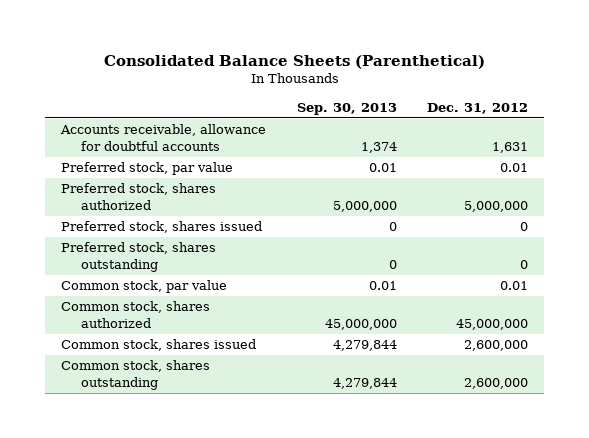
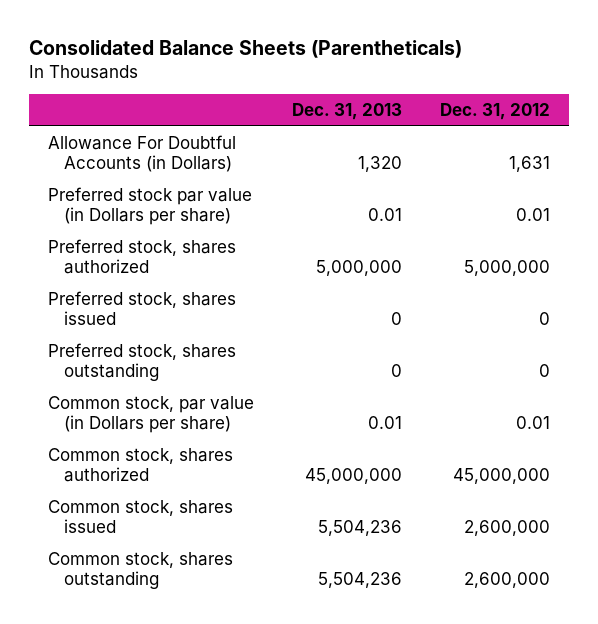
[103,54,485,69] Consolidated Balance Sheets (Parenthetical) -> [28,39,462,58] Consolidated Balance Sheets (Parentheticals)
[296,102,397,115] Sep. 30, 2013 -> none
none -> [292,103,403,121] Dec. 31, 2013
[59,124,266,152] Accounts receivable, allowance for doubtful accounts -> [47,134,236,173] Allowance For Doubtful Accounts (in Dollars)
[60,162,233,176] Preferred stock, par value -> [47,186,252,226] Preferred stock par value (in Dollars per share)
[60,280,227,294] Common stock, par value -> [47,395,254,434] Common stock, par value (in Dollars per share)

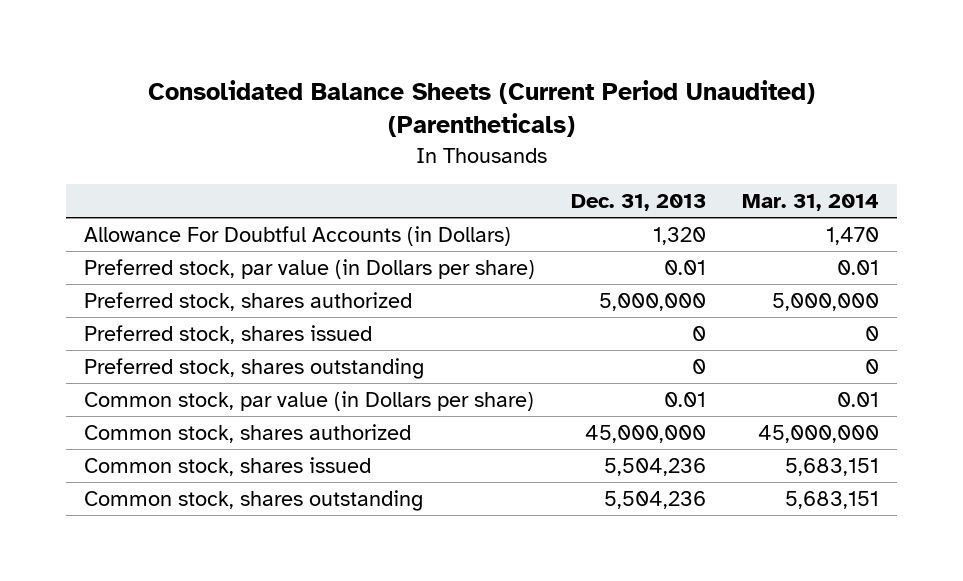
[28,39,462,58] Consolidated Balance Sheets (Parentheticals) -> [147,79,815,138] Consolidated Balance Sheets (Current Period Unaudited) (Parentheticals)
[440,103,551,121] Dec. 31, 2012 -> none
none -> [742,194,880,212] Mar. 31, 2014
[47,186,252,226] Preferred stock par value (in Dollars per share) -> [84,258,536,279] Preferred stock, par value (in Dollars per share)

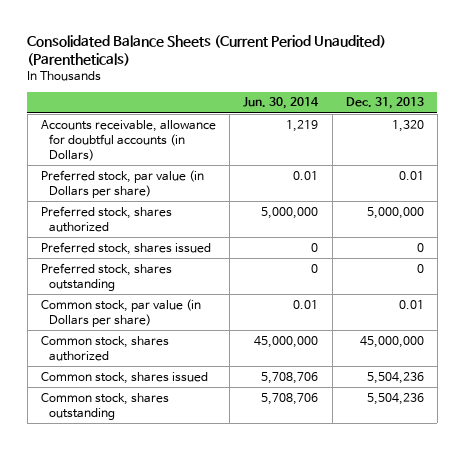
[742,194,880,212] Mar. 31, 2014 -> none
none -> [243,97,320,110] Jun. 30, 2014
[84,225,512,246] Allowance For Doubtful Accounts (in Dollars) -> [40,119,216,162] Accounts receivable, allowance for doubtful accounts (in Dollars)

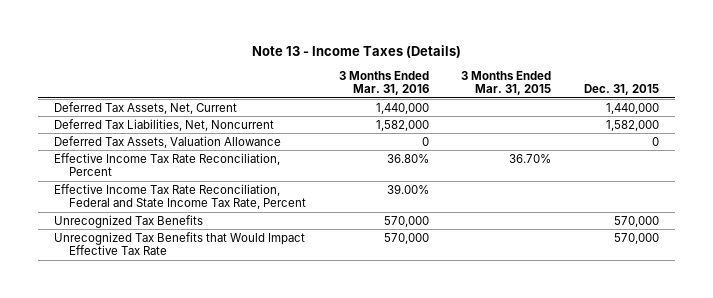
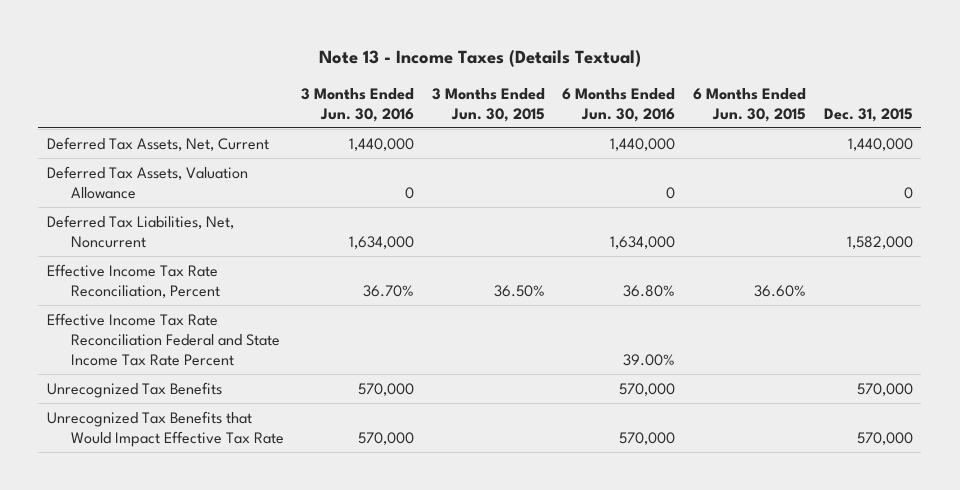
[251,44,461,58] Note 13 - Income Taxes (Details) -> [318,50,641,68] Note 13 - Income Taxes (Details Textual)
[338,70,429,96] 3 Months Ended Mar. 31, 2016 -> none
[461,70,552,96] 3 Months Ended Mar. 31, 2015 -> none
none -> [301,87,415,122] 3 Months Ended Jun. 30, 2016
none -> [431,87,545,122] 3 Months Ended Jun. 30, 2015
none -> [562,87,676,122] 6 Months Ended Jun. 30, 2016
none -> [693,87,807,122] 6 Months Ended Jun. 30, 2015
[54,118,275,131] Deferred Tax Liabilities, Net, Noncurrent -> [47,214,235,248] Deferred Tax Liabilities, Net, Noncurrent
[54,183,307,210] Effective Income Tax Rate Reconciliation, Federal and State Income Tax Rate, Percent -> [47,312,280,366] Effective Income Tax Rate Reconciliation Federal and State Income Tax Rate Percent

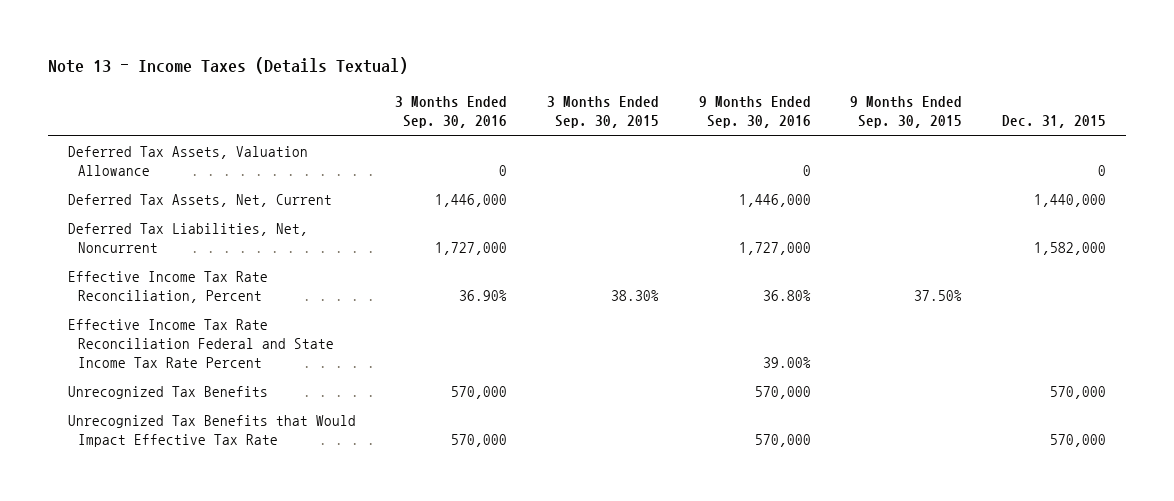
[301,87,415,122] 3 Months Ended Jun. 30, 2016 -> none
[431,87,545,122] 3 Months Ended Jun. 30, 2015 -> none
[562,87,676,122] 6 Months Ended Jun. 30, 2016 -> none
[693,87,807,122] 6 Months Ended Jun. 30, 2015 -> none
none -> [395,96,508,129] 3 Months Ended Sep. 30, 2016
none -> [546,96,659,129] 3 Months Ended Sep. 30, 2015
none -> [698,96,811,129] 9 Months Ended Sep. 30, 2016
none -> [850,96,963,129] 9 Months Ended Sep. 30, 2015
[47,136,270,151] Deferred Tax Assets, Net, Current -> [67,193,332,207] Deferred Tax Assets, Net, Current

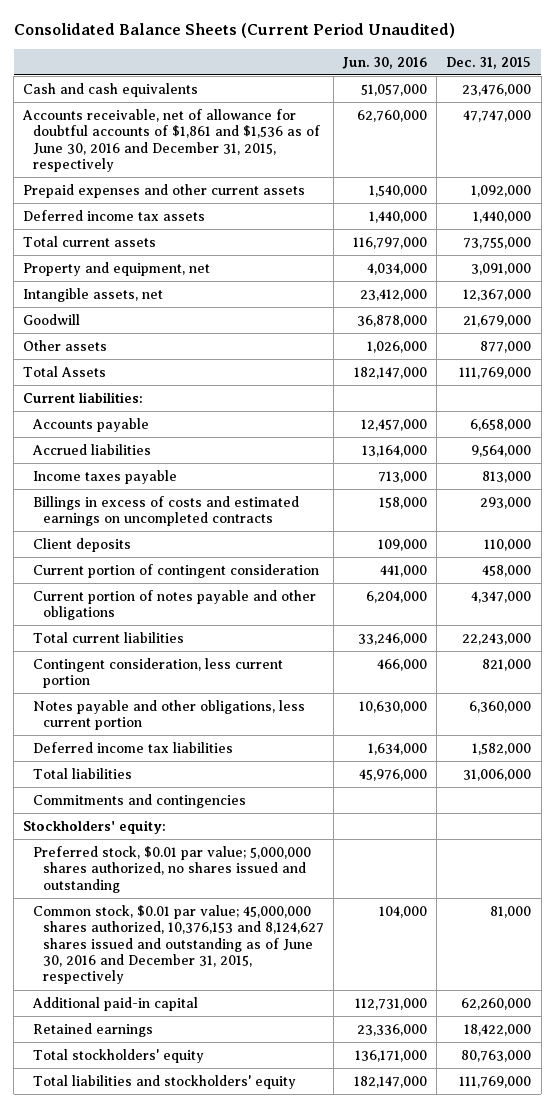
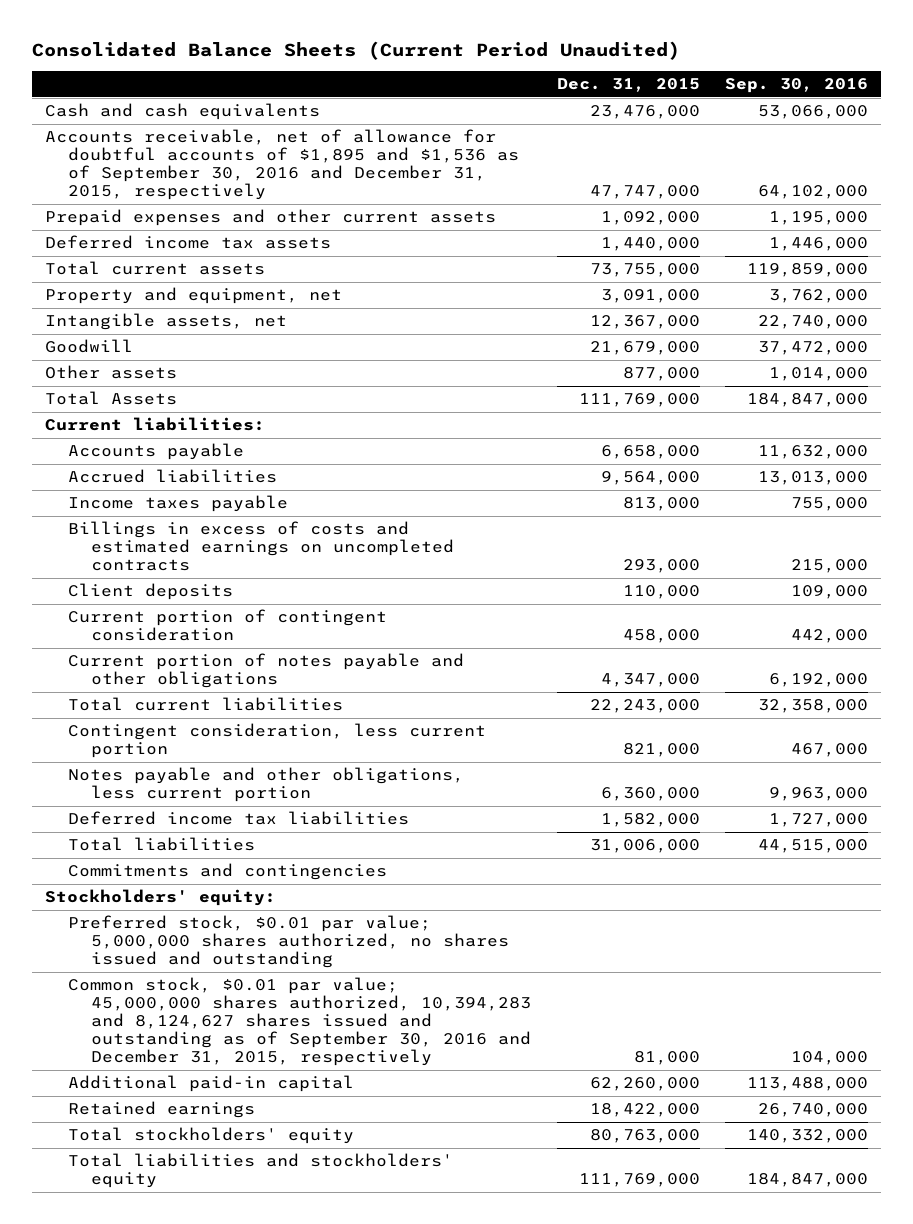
[342,56,428,69] Jun. 30, 2016 -> none
none -> [725,78,869,94] Sep. 30, 2016
[22,108,321,173] Accounts receivable, net of allowance for doubtful accounts of $1,861 and $1,536 as of June 30, 2016 and December 31, 2015, respectively -> [44,129,519,201] Accounts receivable, net of allowance for doubtful accounts of $1,895 and $1,536 as of September 30, 2016 and December 31, 2015, respectively
[33,904,325,985] Common stock, $0.01 par value; 45,000,000 shares authorized, 10,376,153 and 8,124,627 shares issued and outstanding as of June 30, 2016 and December 31, 2015, respectively -> [67,977,531,1067] Common stock, $0.01 par value; 45,000,000 shares authorized, 10,394,283 and 8,124,627 shares issued and outstanding as of September 30, 2016 and December 31, 2015, respectively

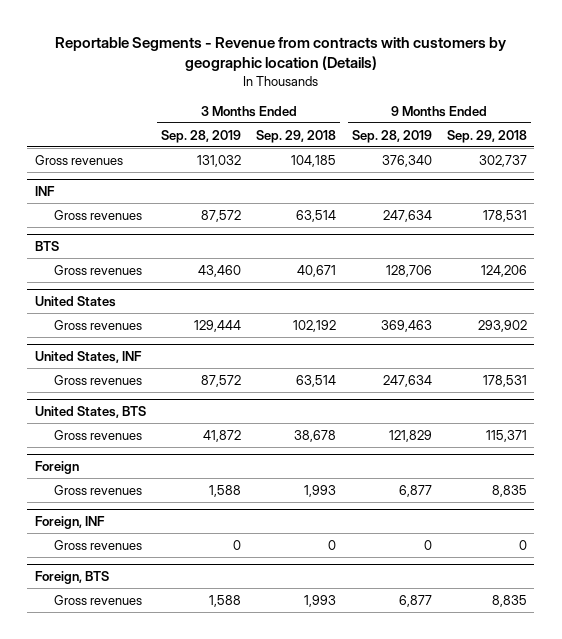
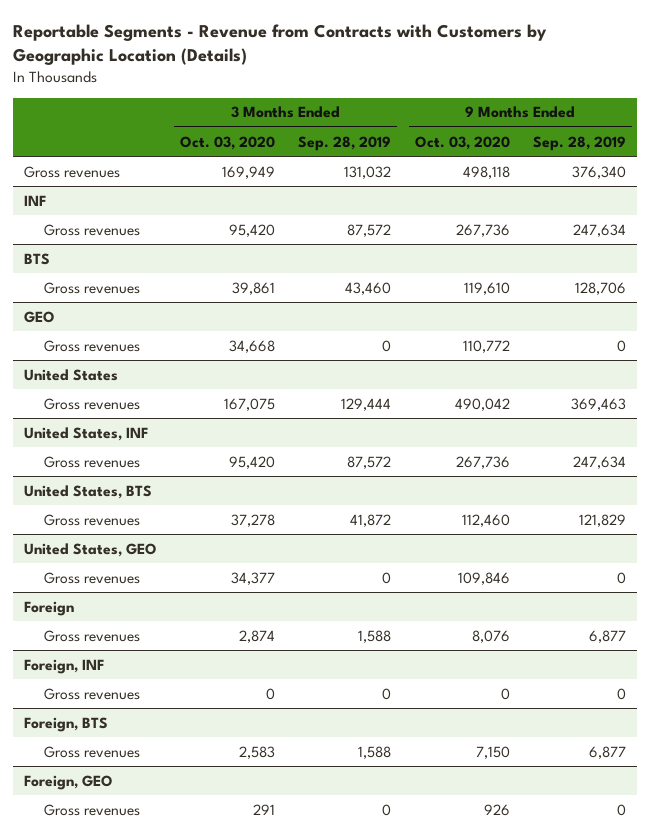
[54,36,506,72] Reportable Segments - Revenue from contracts with customers by geographic location (Details) -> [12,23,547,65] Reportable Segments - Revenue from Contracts with Customers by Geographic Location (Details)
[256,129,337,143] Sep. 29, 2018 -> none
[446,129,527,143] Sep. 29, 2018 -> none
none -> [180,135,276,150] Oct. 03, 2020
none -> [414,135,510,150] Oct. 03, 2020
none -> [24,310,56,323] GEO
none -> [43,339,140,352] Gross revenues
none -> [24,542,158,557] United States, GEO
none -> [43,571,140,584] Gross revenues
none -> [24,774,114,790] Foreign, GEO
none -> [43,803,140,816] Gross revenues

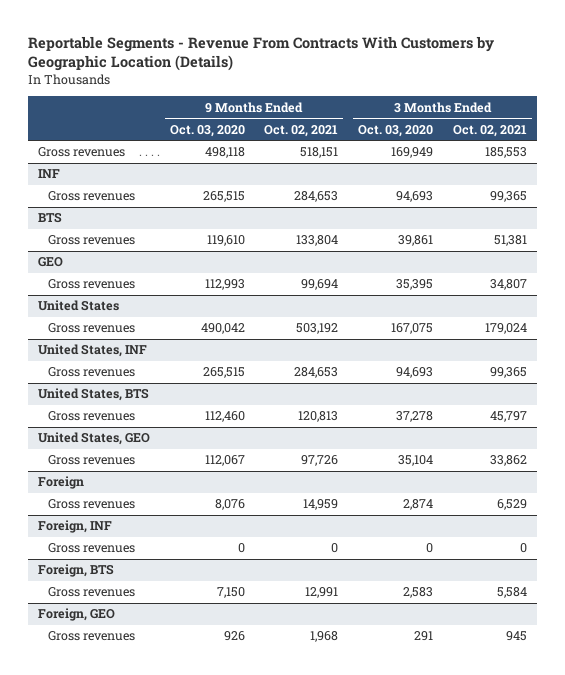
[12,23,547,65] Reportable Segments - Revenue from Contracts with Customers by Geographic Location (Details) -> [28,35,495,71] Reportable Segments - Revenue From Contracts With Customers by Geographic Location (Details)
[298,135,392,151] Sep. 28, 2019 -> none
[532,135,626,151] Sep. 28, 2019 -> none
none -> [264,124,339,137] Oct. 02, 2021
none -> [452,124,527,137] Oct. 02, 2021
[229,223,276,237] 95,420 -> [396,191,434,203] 94,693
[455,223,510,237] 267,736 -> [202,191,245,203] 265,515
[229,339,276,353] 34,668 -> [396,279,434,291] 35,395
[462,339,510,353] 110,772 -> [204,279,245,291] 112,993
[229,455,276,469] 95,420 -> [396,367,434,379] 94,693
[455,455,510,469] 267,736 -> [202,367,245,379] 265,515
[231,571,276,585] 34,377 -> [398,455,434,467] 35,104
[457,571,510,585] 109,846 -> [204,455,245,467] 112,067

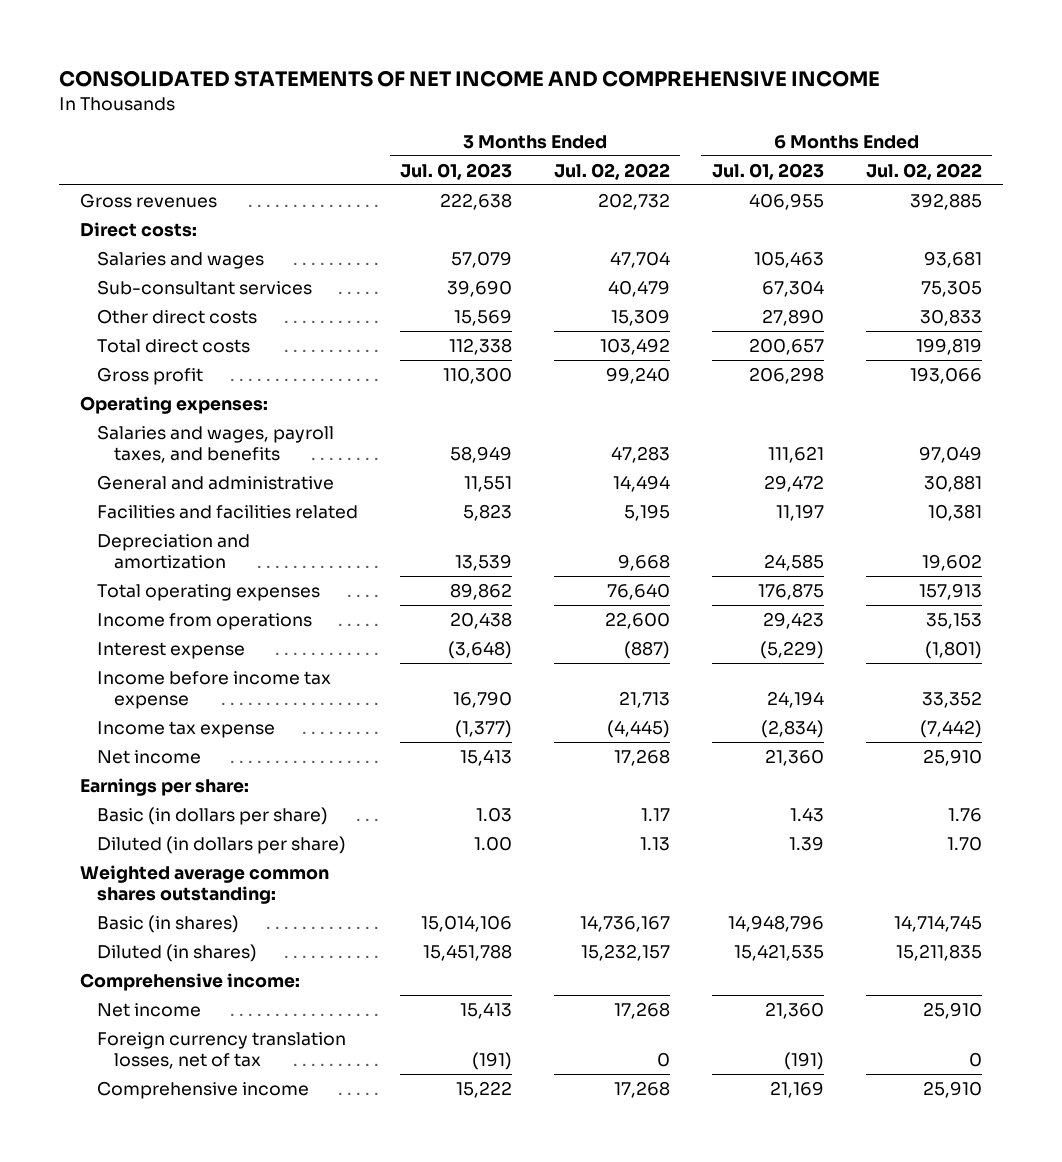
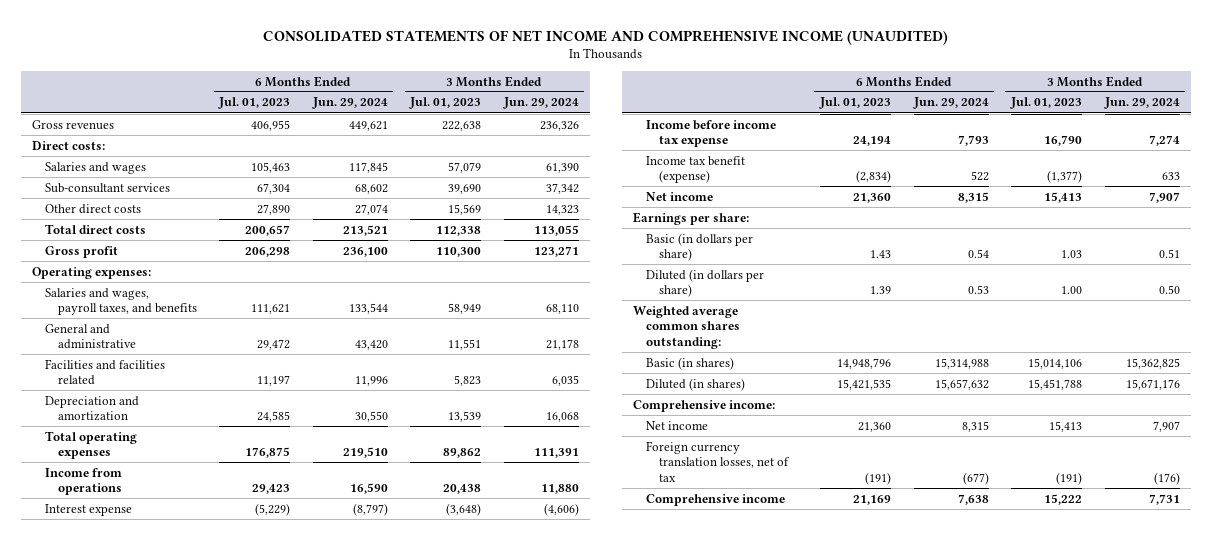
[59,70,881,88] CONSOLIDATED STATEMENTS OF NET INCOME AND COMPREHENSIVE INCOME -> [262,30,948,46] CONSOLIDATED STATEMENTS OF NET INCOME AND COMPREHENSIVE INCOME (UNAUDITED)
[553,162,670,180] Jul. 02, 2022 -> none
[865,162,982,180] Jul. 02, 2022 -> none
none -> [311,97,388,110] Jun. 29, 2024
none -> [502,97,579,110] Jun. 29, 2024
[97,720,276,738] Income tax expense -> [645,155,745,184] Income tax benefit (expense)

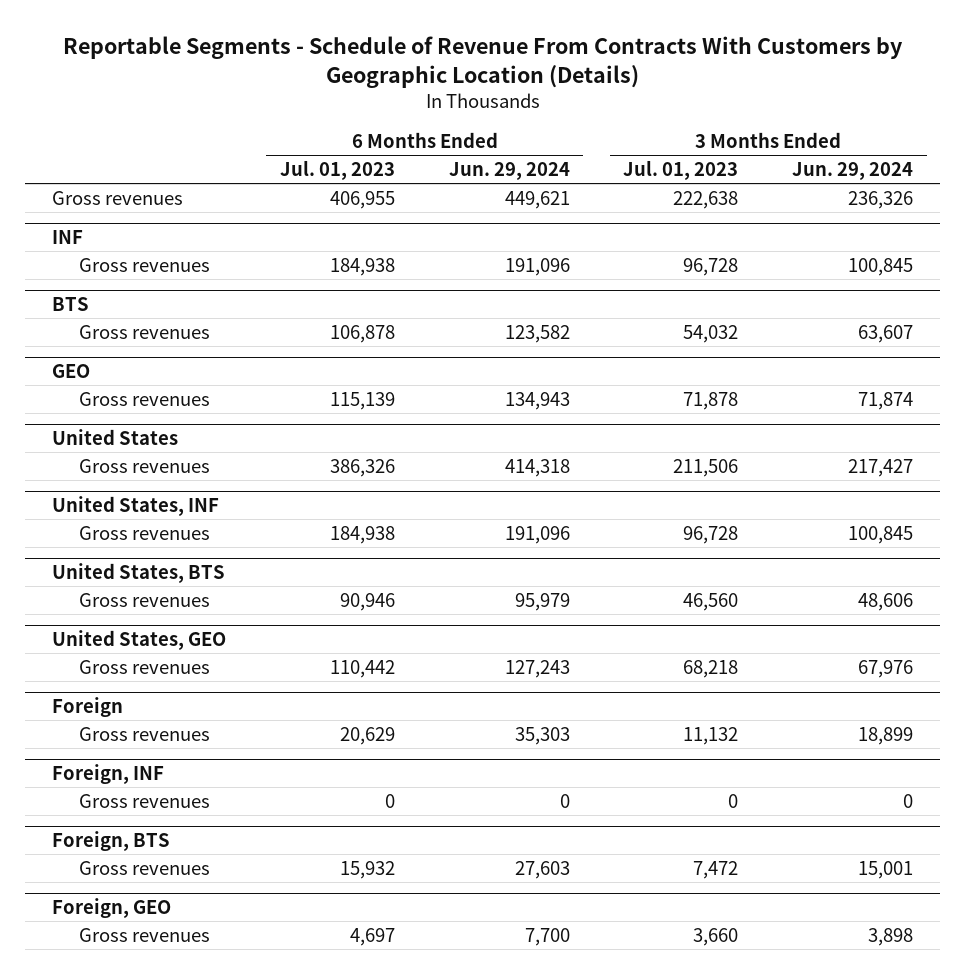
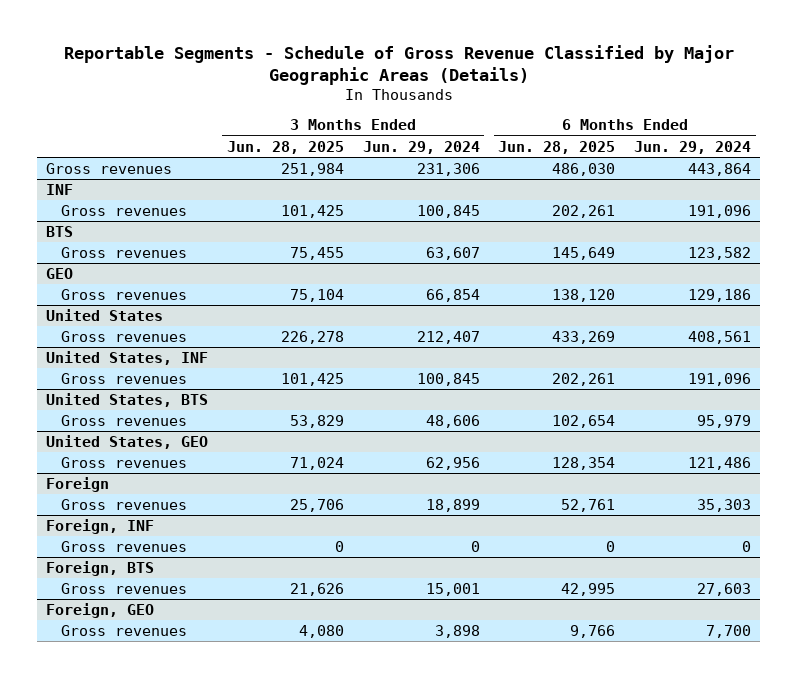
[62,36,903,89] Reportable Segments - Schedule of Revenue From Contracts With Customers by Geographic Location (Details) -> [63,44,734,85] Reportable Segments - Schedule of Gross Revenue Classified by Major Geographic Areas (Details)
[279,160,395,181] Jul. 01, 2023 -> none
[623,160,739,181] Jul. 01, 2023 -> none
none -> [226,140,344,154] Jun. 28, 2025
none -> [498,140,616,154] Jun. 28, 2025
[504,190,570,209] 449,621 -> [688,162,752,176] 443,864
[848,190,914,209] 236,326 -> [416,162,480,176] 231,306
[504,391,570,410] 134,943 -> [688,288,752,302] 129,186
[858,391,914,410] 71,874 -> [425,288,480,302] 66,854
[504,458,570,477] 414,318 -> [688,330,752,344] 408,561
[848,458,914,477] 217,427 -> [416,330,480,344] 212,407
[504,659,570,678] 127,243 -> [688,456,752,470] 121,486
[858,659,914,678] 67,976 -> [425,456,480,470] 62,956

